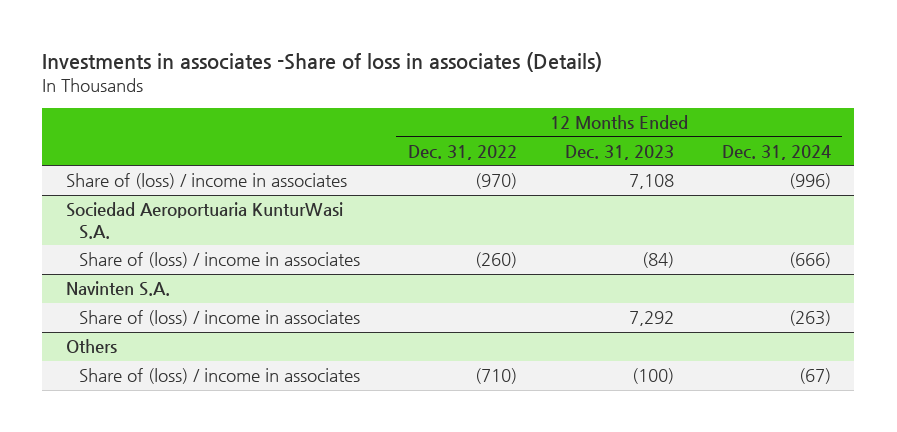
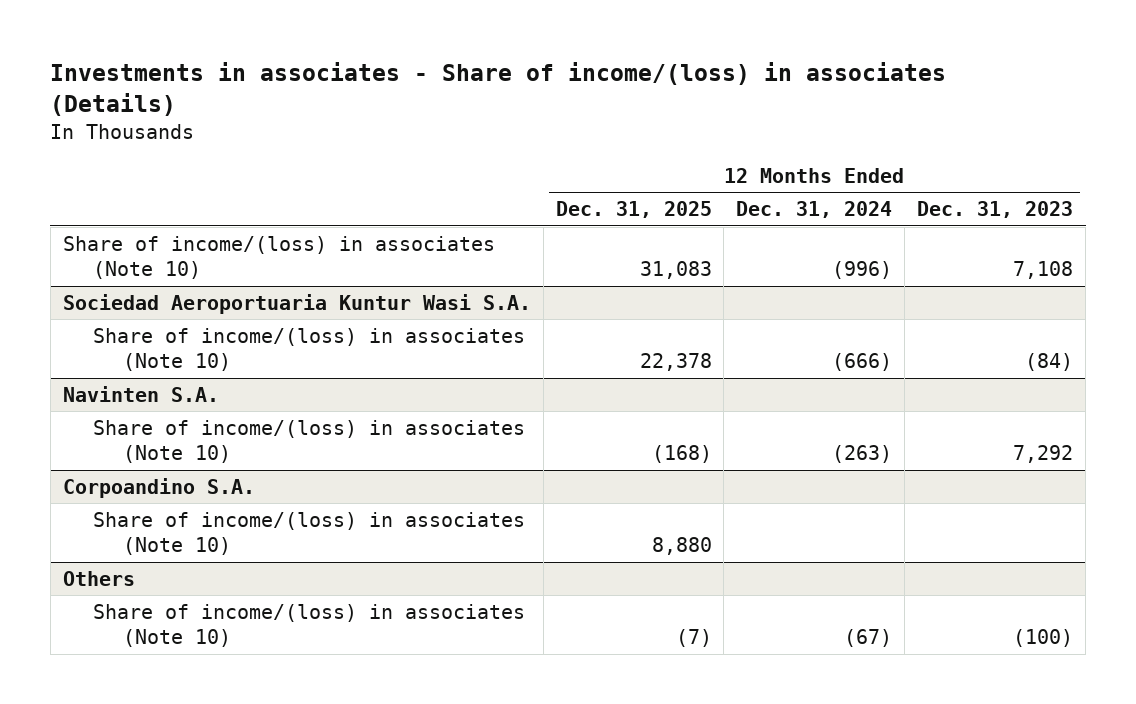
[42,52,603,73] Investments in associates -Share of loss in associates (Details) -> [50,62,947,117] Investments in associates - Share of income/(loss) in associates (Details)
[408,144,518,160] Dec. 31, 2022 -> none
none -> [555,201,712,219] Dec. 31, 2025
[66,173,348,190] Share of (loss) / income in associates -> [62,235,495,280] Share of income/(loss) in associates (Note 10)
[66,202,344,239] Sociedad Aeroportuaria KunturWasi S.A. -> [62,293,531,314] Sociedad Aeroportuaria Kuntur Wasi S.A.
[79,252,361,269] Share of (loss) / income in associates -> [92,327,525,372] Share of income/(loss) in associates (Note 10)
[79,310,361,327] Share of (loss) / income in associates -> [92,419,525,464] Share of income/(loss) in associates (Note 10)
none -> [62,477,255,498] Corpoandino S.A.
none -> [92,511,525,556] Share of income/(loss) in associates (Note 10)
[79,368,361,385] Share of (loss) / income in associates -> [92,603,525,648] Share of income/(loss) in associates (Note 10)

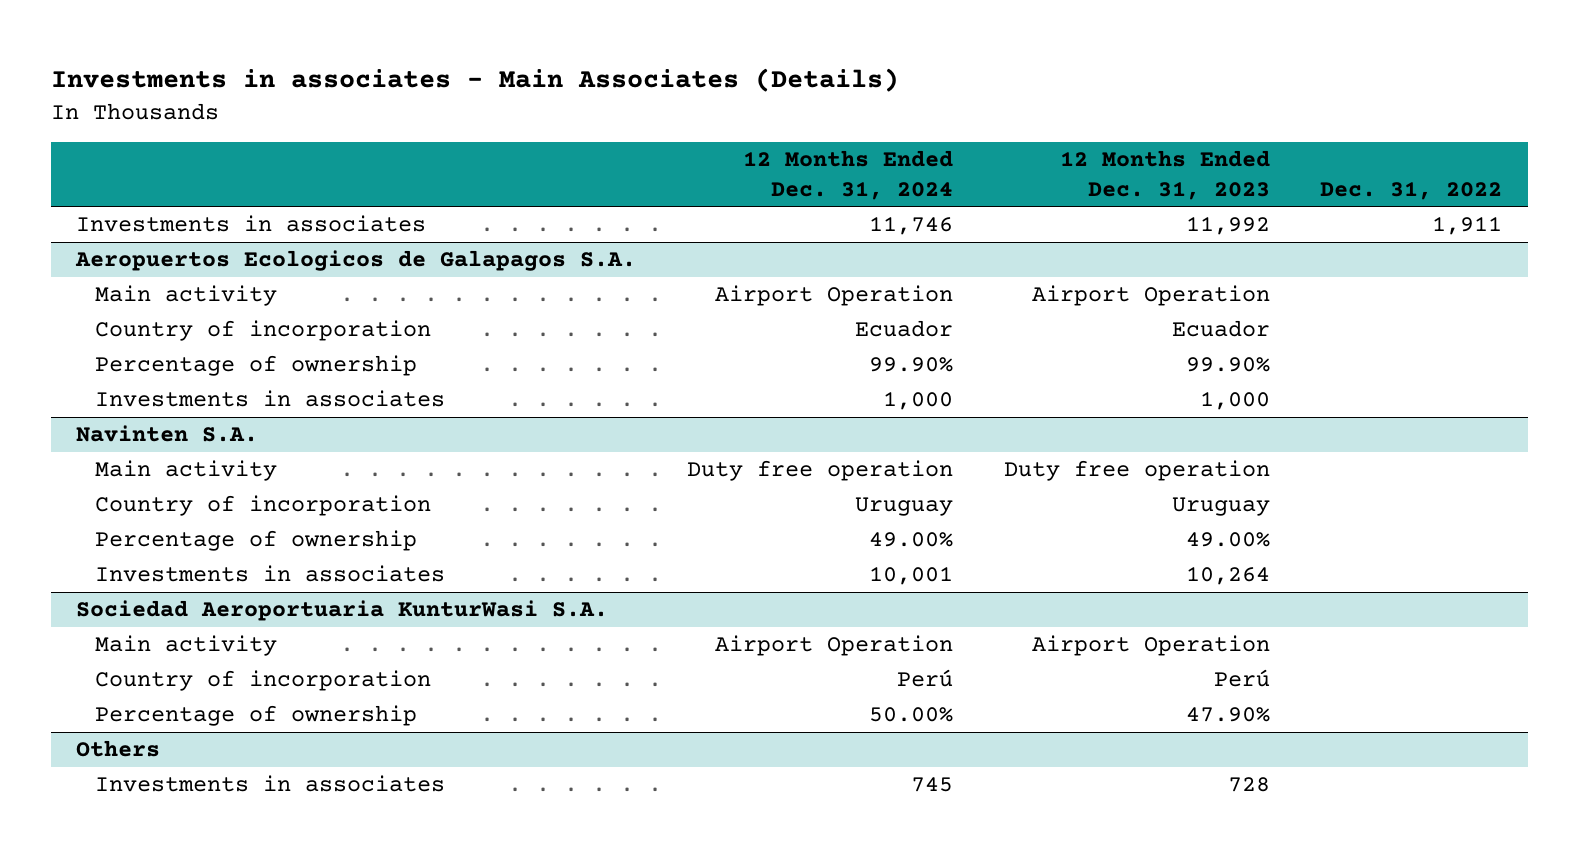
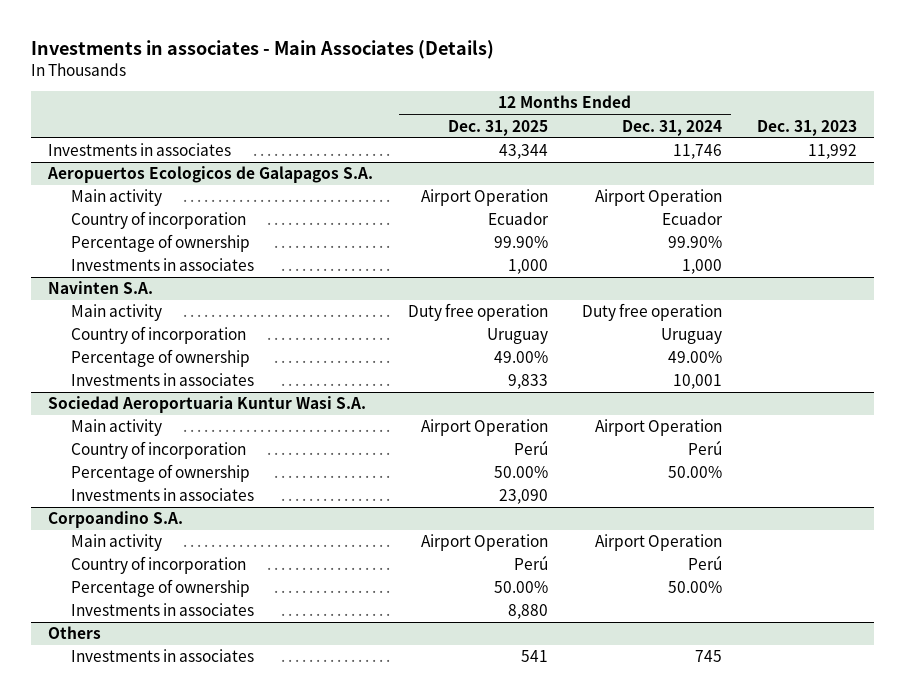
[1059,150,1270,200] 12 Months Ended Dec. 31, 2023 -> none
[1320,180,1503,200] Dec. 31, 2022 -> none
none -> [447,119,548,136] Dec. 31, 2025
none -> [757,119,858,136] Dec. 31, 2023
[76,600,609,622] Sociedad Aeroportuaria KunturWasi S.A. -> [48,396,367,414] Sociedad Aeroportuaria Kuntur Wasi S.A.
none -> [71,488,255,502] Investments in associates
none -> [48,511,184,529] Corpoandino S.A.
none -> [71,534,163,552] Main activity
none -> [71,556,247,575] Country of incorporation
none -> [71,579,251,598] Percentage of ownership
none -> [71,603,255,617] Investments in associates

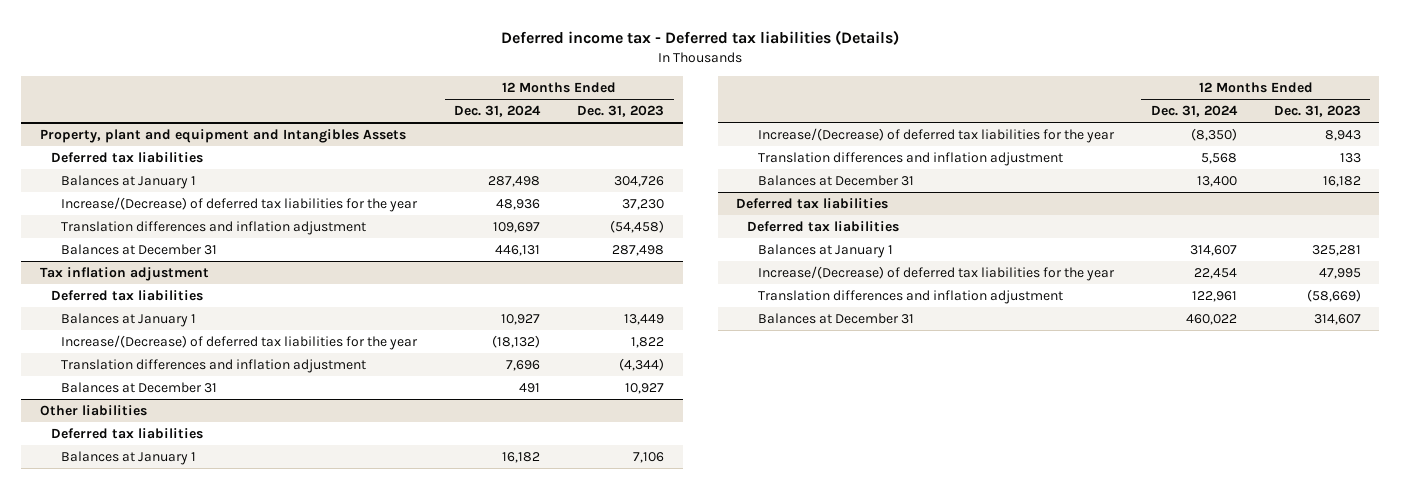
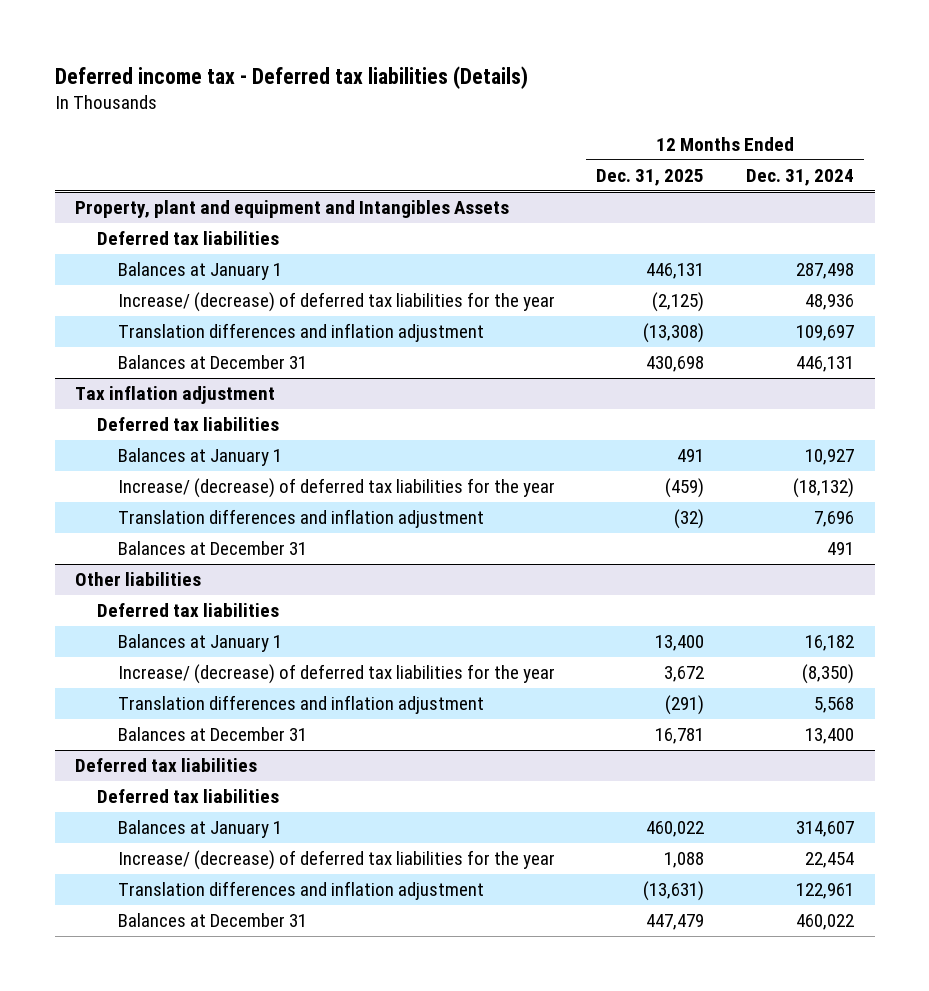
[577,105,665,118] Dec. 31, 2023 -> none
none -> [596,168,705,186] Dec. 31, 2025
[61,196,419,212] Increase/(Decrease) of deferred tax liabilities for the year -> [117,292,555,313] Increase/ (decrease) of deferred tax liabilities for the year
[61,334,419,350] Increase/(Decrease) of deferred tax liabilities for the year -> [117,478,555,499] Increase/ (decrease) of deferred tax liabilities for the year
[757,127,1115,143] Increase/(Decrease) of deferred tax liabilities for the year -> [117,664,555,685] Increase/ (decrease) of deferred tax liabilities for the year
[757,265,1115,281] Increase/(Decrease) of deferred tax liabilities for the year -> [117,850,555,871] Increase/ (decrease) of deferred tax liabilities for the year

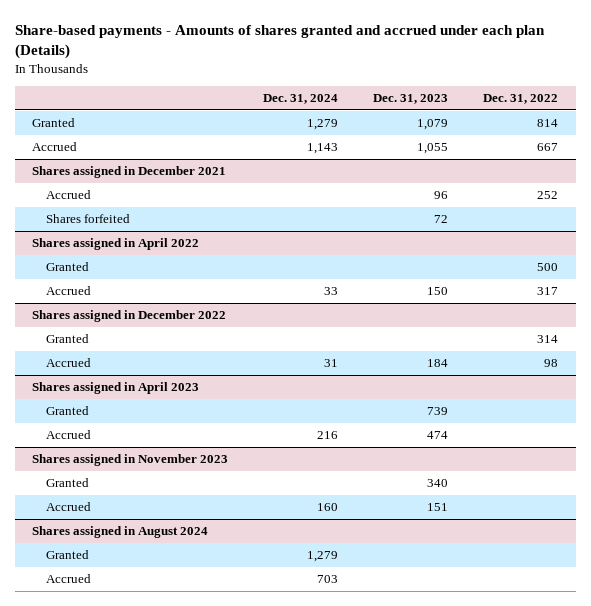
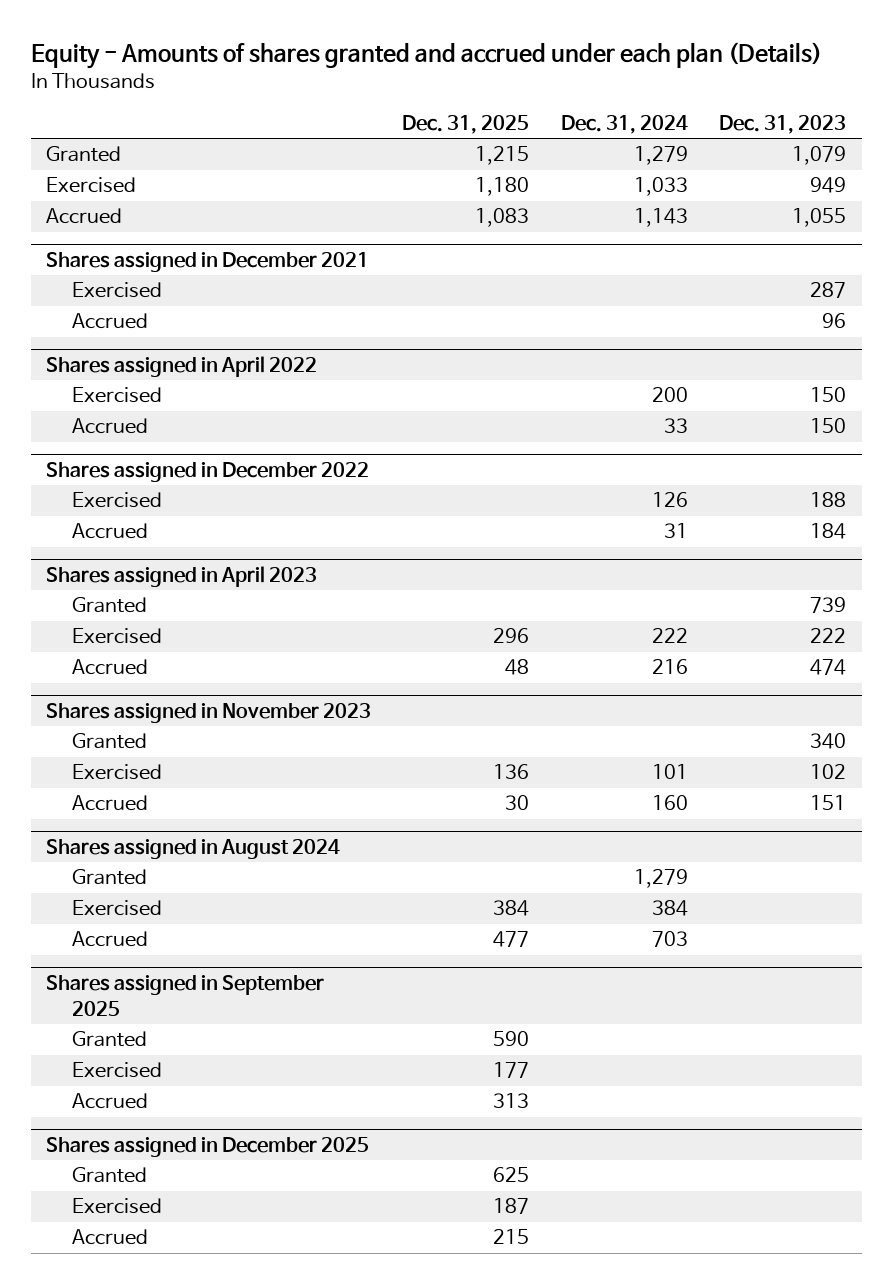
[14,24,545,60] Share-based payments - Amounts of shares granted and accrued under each plan (Details) -> [30,42,822,70] Equity - Amounts of shares granted and accrued under each plan (Details)
[483,93,559,104] Dec. 31, 2022 -> none
none -> [402,114,530,134] Dec. 31, 2025
none -> [46,177,137,194] Exercised
none -> [71,282,162,299] Exercised
[46,214,131,224] Shares forfeited -> none
[46,262,90,272] Granted -> none
none -> [71,387,162,404] Exercised
[46,334,90,344] Granted -> none
none -> [71,492,162,509] Exercised
none -> [71,628,162,645] Exercised
none -> [71,764,162,781] Exercised
none -> [71,900,162,917] Exercised
none -> [46,975,325,1016] Shares assigned in September 2025
none -> [71,1031,147,1048] Granted
none -> [71,1062,162,1079] Exercised
none -> [71,1093,148,1110] Accrued
none -> [46,1137,370,1158] Shares assigned in December 2025
none -> [71,1167,147,1184] Granted
none -> [71,1198,162,1215] Exercised
none -> [71,1229,148,1246] Accrued

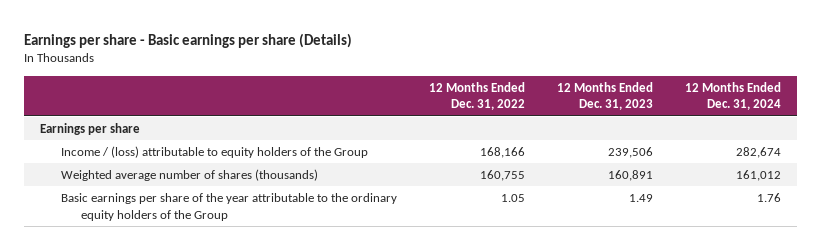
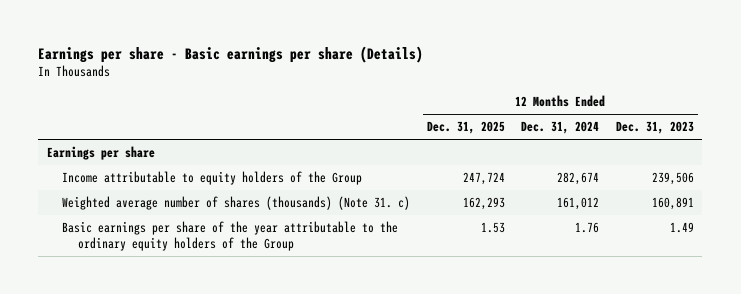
[428,81,525,111] 12 Months Ended Dec. 31, 2022 -> none
none -> [426,121,505,135] Dec. 31, 2025
[60,145,368,158] Income / (loss) attributable to equity holders of the Group -> [62,171,363,186] Income attributable to equity holders of the Group
[60,168,318,181] Weighted average number of shares (thousands) -> [62,196,411,211] Weighted average number of shares (thousands) (Note 31. c)

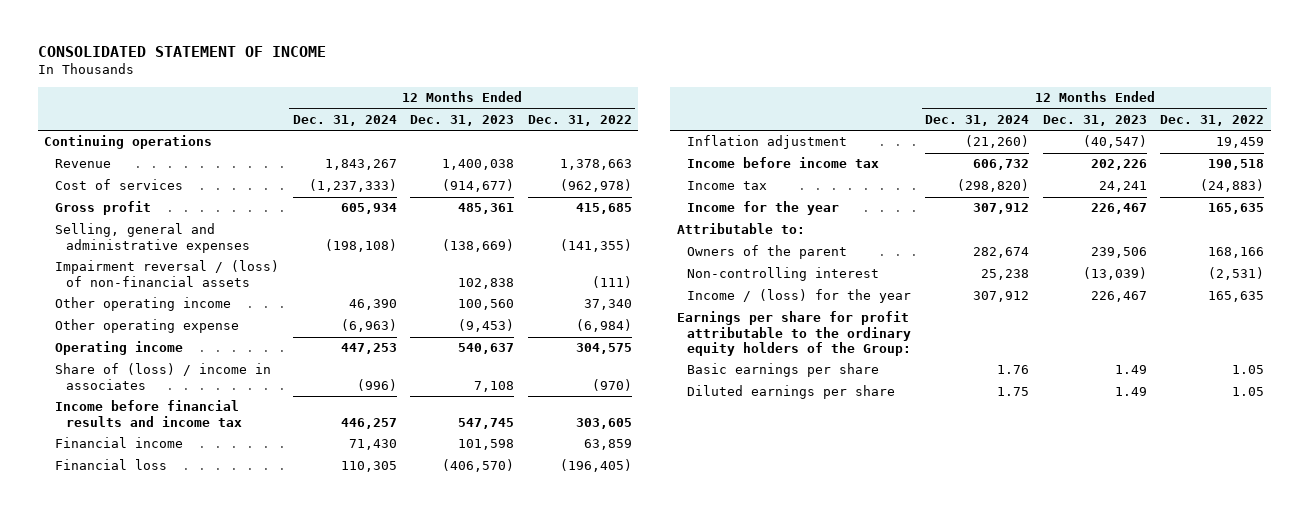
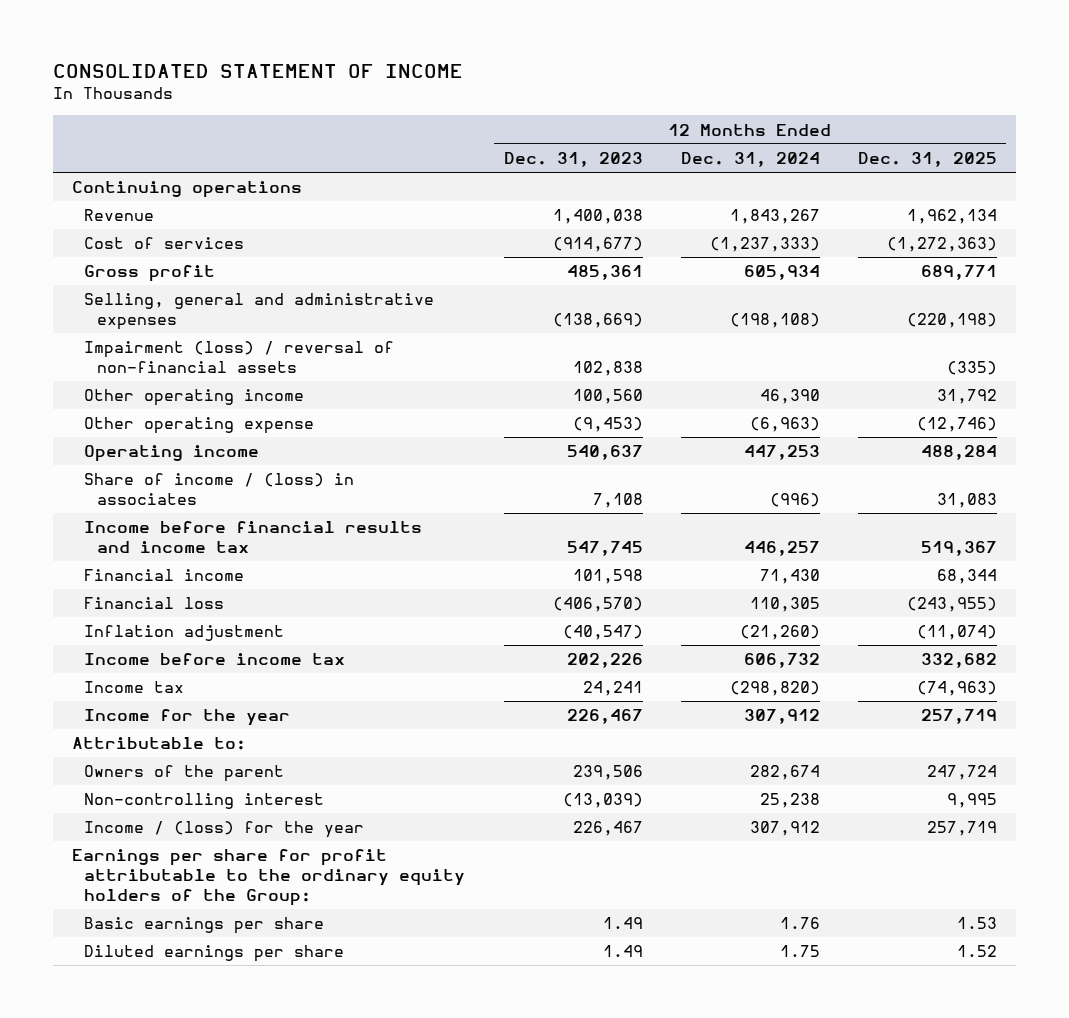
[527,114,632,126] Dec. 31, 2022 -> none
none -> [857,152,997,168] Dec. 31, 2025
[55,260,280,287] Impairment reversal / (loss) of non-financial assets -> [84,341,395,374] Impairment (loss) / reversal of non-financial assets
[55,363,272,390] Share of (loss) / income in associates -> [84,473,355,506] Share of income / (loss) in associates

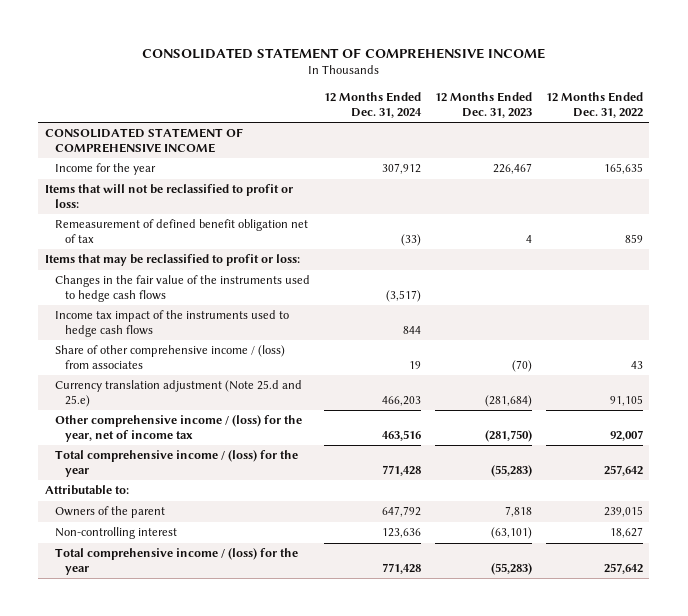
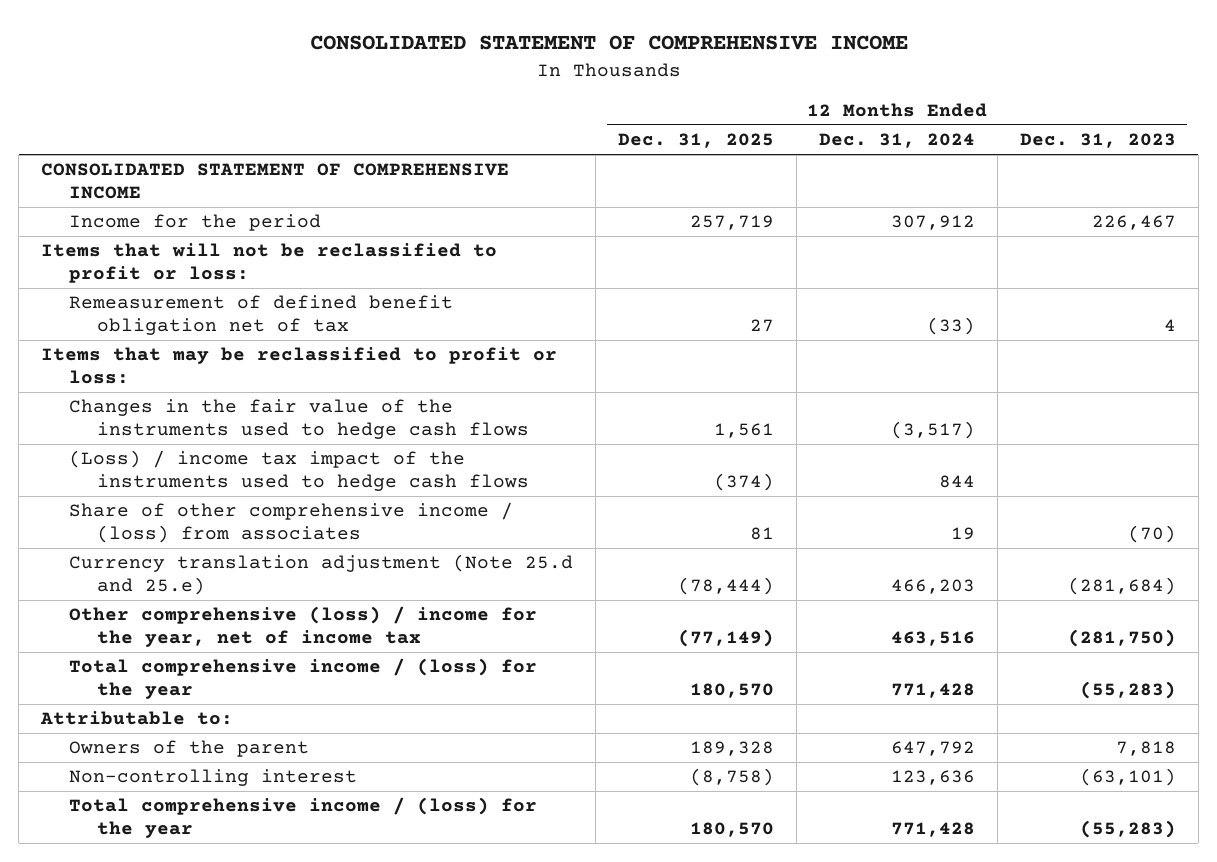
[545,92,643,118] 12 Months Ended Dec. 31, 2022 -> none
none -> [618,133,775,149] Dec. 31, 2025
[54,163,156,176] Income for the year -> [69,214,322,232] Income for the period
[54,310,289,338] Income tax impact of the instruments used to hedge cash flows -> [69,450,529,492] (Loss) / income tax impact of the instruments used to hedge cash flows
[54,415,302,443] Other comprehensive income / (loss) for the year, net of income tax -> [69,606,538,648] Other comprehensive (loss) / income for the year, net of income tax

